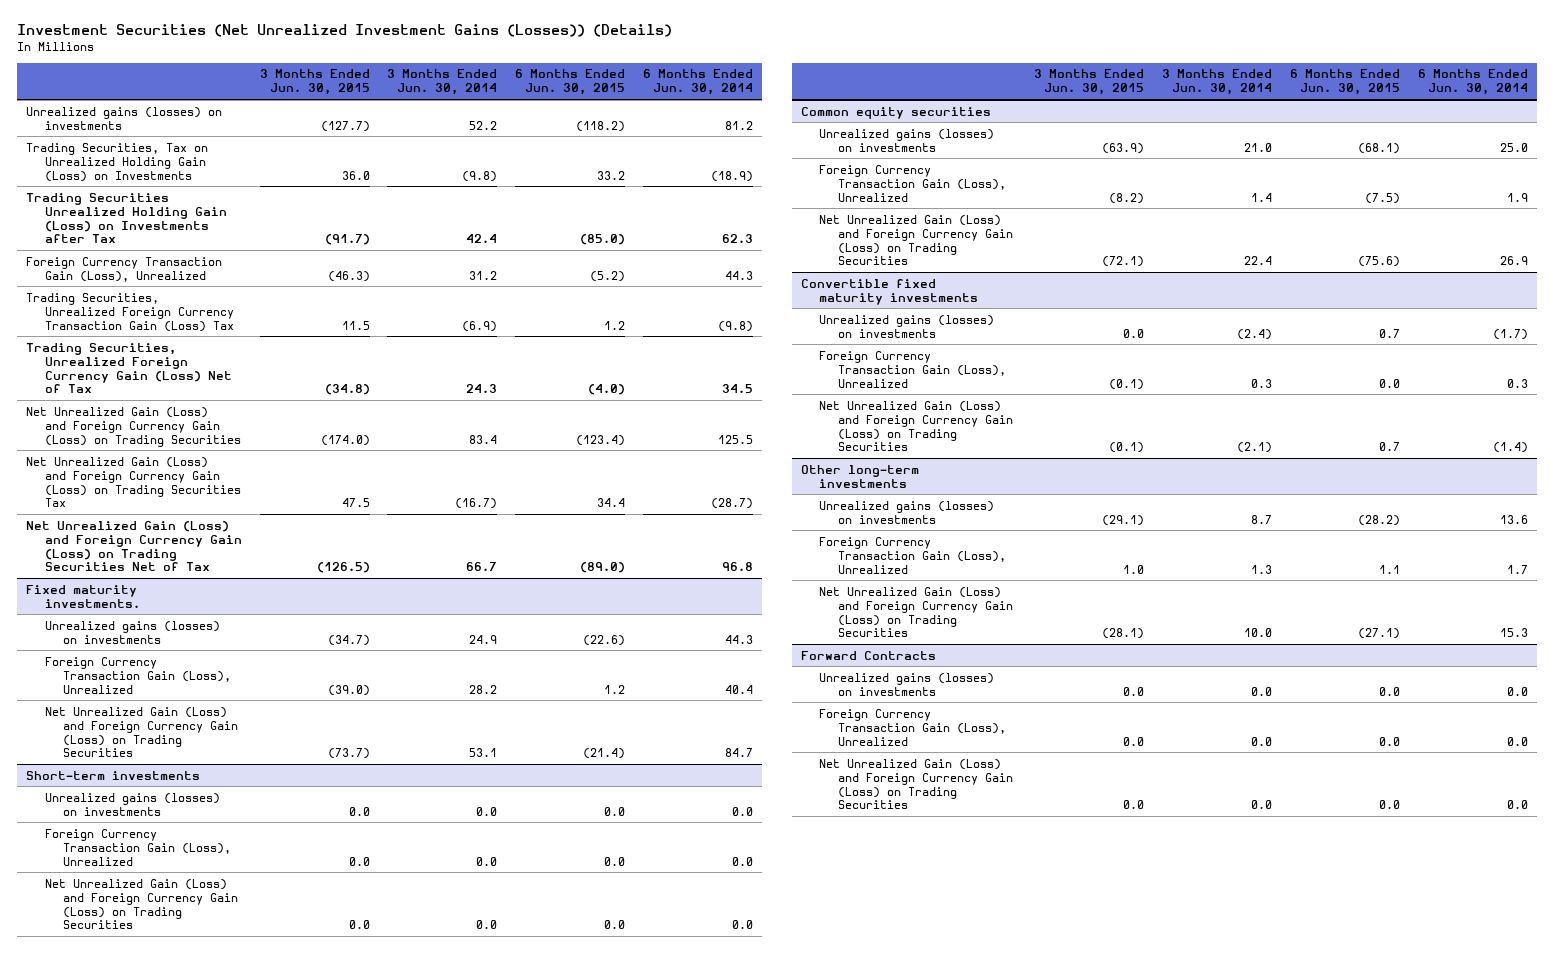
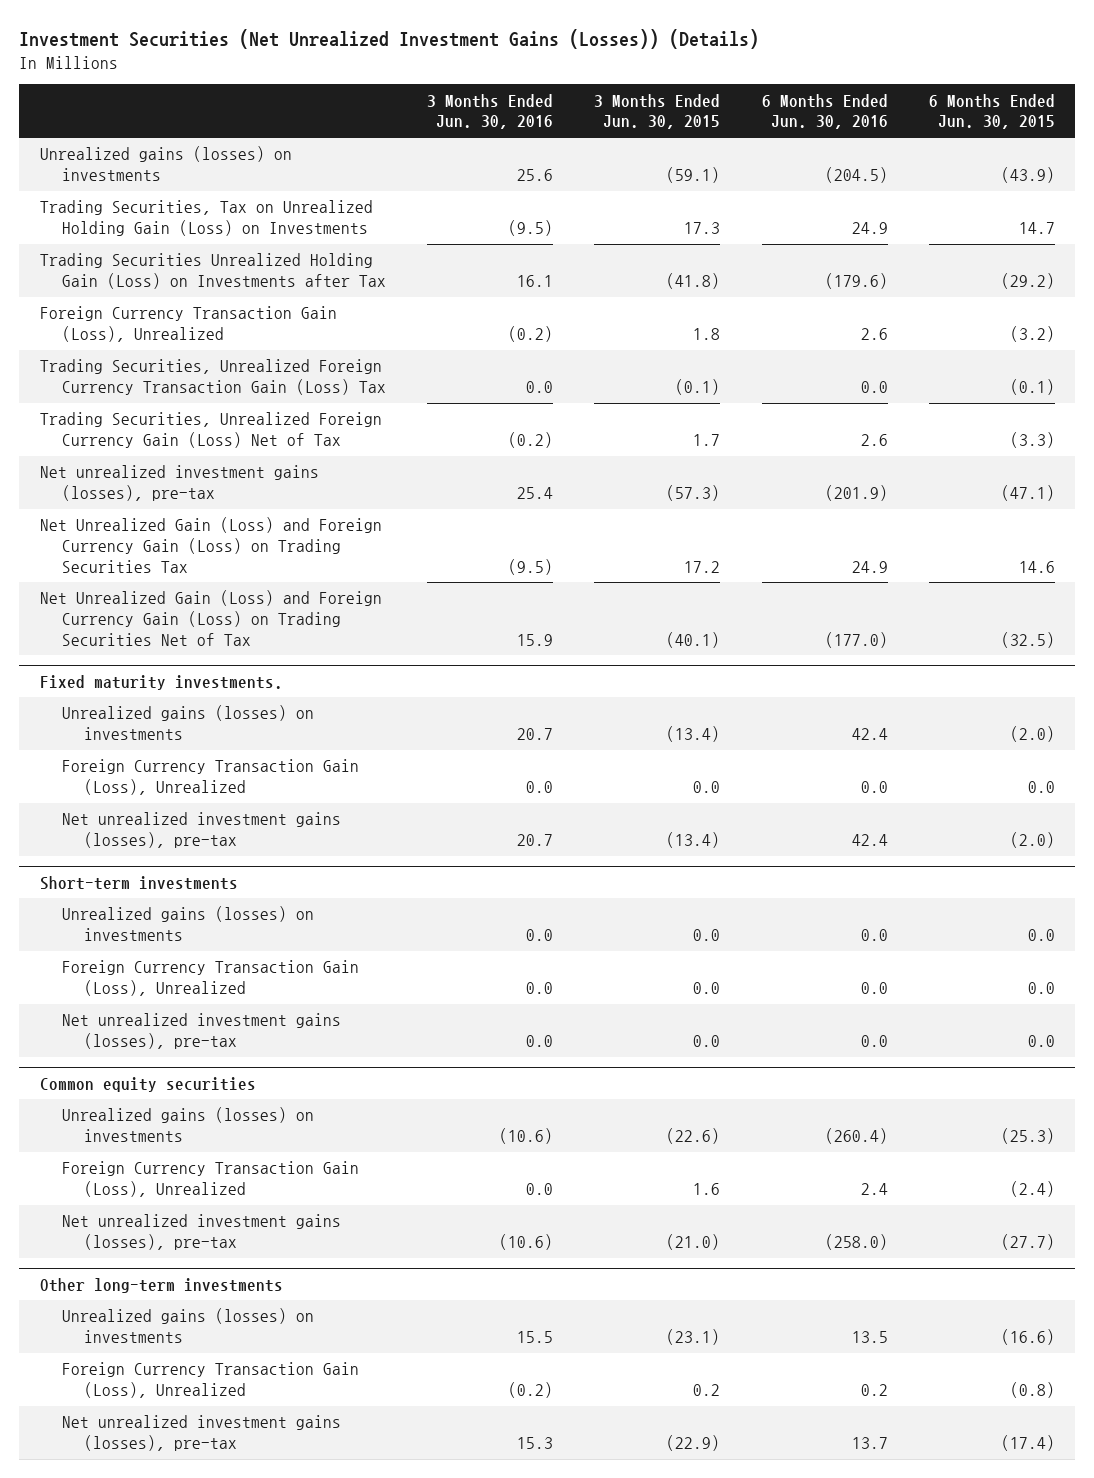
[387,69,498,96] 3 Months Ended Jun. 30, 2014 -> none
[643,69,754,96] 6 Months Ended Jun. 30, 2014 -> none
none -> [427,93,554,130] 3 Months Ended Jun. 30, 2016
none -> [761,93,888,130] 6 Months Ended Jun. 30, 2016
[320,120,370,132] (127.7) -> [666,166,721,183] (59.1)
[576,120,626,132] (118.2) -> [1000,166,1055,183] (43.9)
[341,170,370,180] 36.0 -> [684,221,721,234] 17.3
[597,170,626,180] 33.2 -> [1018,221,1055,234] 14.7
[324,234,370,246] (91.7) -> [666,272,721,289] (41.8)
[580,234,626,246] (85.0) -> [1000,272,1055,289] (29.2)
[327,270,370,282] (46.3) -> [693,327,721,340] 1.8
[590,270,626,282] (5.2) -> [1009,325,1055,342] (3.2)
[341,320,370,330] 11.5 -> [675,378,721,395] (0.1)
[604,320,626,330] 1.2 -> [1009,378,1055,395] (0.1)
[324,384,370,396] (34.8) -> [693,433,721,446] 1.7
[588,384,626,396] (4.0) -> [1009,431,1055,448] (3.3)
[25,406,241,447] Net Unrealized Gain (Loss) and Foreign Currency Gain (Loss) on Trading Securities -> [39,465,319,501] Net unrealized investment gains (losses), pre-tax
[320,434,370,446] (174.0) -> [666,484,721,501] (57.3)
[576,434,626,446] (123.4) -> [1000,484,1055,501] (47.1)
[341,498,370,508] 47.5 -> [684,560,721,573] 17.2
[597,498,626,508] 34.4 -> [1018,560,1055,573] 14.6
[316,562,370,574] (126.5) -> [666,631,721,648] (40.1)
[580,562,626,574] (89.0) -> [1000,631,1055,648] (32.5)
[327,634,370,646] (34.7) -> [666,725,721,742] (13.4)
[583,634,626,646] (22.6) -> [1009,725,1055,742] (2.0)
[327,684,370,696] (39.0) -> [693,780,721,793] 0.0
[604,684,626,694] 1.2 -> [1027,780,1055,793] 0.0
[44,706,239,758] Net Unrealized Gain (Loss) and Foreign Currency Gain (Loss) on Trading Securities -> [61,812,341,848] Net unrealized investment gains (losses), pre-tax
[327,748,370,760] (73.7) -> [666,831,721,848] (13.4)
[583,748,626,760] (21.4) -> [1009,831,1055,848] (2.0)
[44,878,239,930] Net Unrealized Gain (Loss) and Foreign Currency Gain (Loss) on Trading Securities -> [61,1013,341,1049] Net unrealized investment gains (losses), pre-tax
[800,278,979,305] Convertible fixed maturity investments -> none
[819,314,995,338] Unrealized gains (losses) on investments -> none
[819,350,1006,388] Foreign Currency Transaction Gain (Loss), Unrealized -> none
[819,400,1013,452] Net Unrealized Gain (Loss) and Foreign Currency Gain (Loss) on Trading Securities -> none
[1102,142,1145,154] (63.9) -> [666,1127,721,1144] (22.6)
[1358,142,1401,154] (68.1) -> [1000,1127,1055,1144] (25.3)
[1109,192,1145,204] (8.2) -> [693,1182,721,1195] 1.6
[1365,192,1401,204] (7.5) -> [1009,1180,1055,1197] (2.4)
[819,214,1013,266] Net Unrealized Gain (Loss) and Foreign Currency Gain (Loss) on Trading Securities -> [61,1214,341,1250] Net unrealized investment gains (losses), pre-tax
[1102,256,1145,268] (72.1) -> [666,1233,721,1250] (21.0)
[1358,256,1401,268] (75.6) -> [1000,1233,1055,1250] (27.7)
[800,650,936,660] Forward Contracts -> none
[819,672,995,696] Unrealized gains (losses) on investments -> none
[819,708,1006,746] Foreign Currency Transaction Gain (Loss), Unrealized -> none
[819,758,1013,810] Net Unrealized Gain (Loss) and Foreign Currency Gain (Loss) on Trading Securities -> none
[1102,514,1145,526] (29.1) -> [666,1328,721,1345] (23.1)
[1358,514,1401,526] (28.2) -> [1000,1328,1055,1345] (16.6)
[1123,564,1145,574] 1.0 -> [693,1383,721,1396] 0.2
[1379,564,1401,574] 1.1 -> [1009,1381,1055,1398] (0.8)
[819,586,1013,638] Net Unrealized Gain (Loss) and Foreign Currency Gain (Loss) on Trading Securities -> [61,1415,341,1451] Net unrealized investment gains (losses), pre-tax
[1102,628,1145,640] (28.1) -> [666,1434,721,1451] (22.9)
[1358,628,1401,640] (27.1) -> [1000,1434,1055,1451] (17.4)

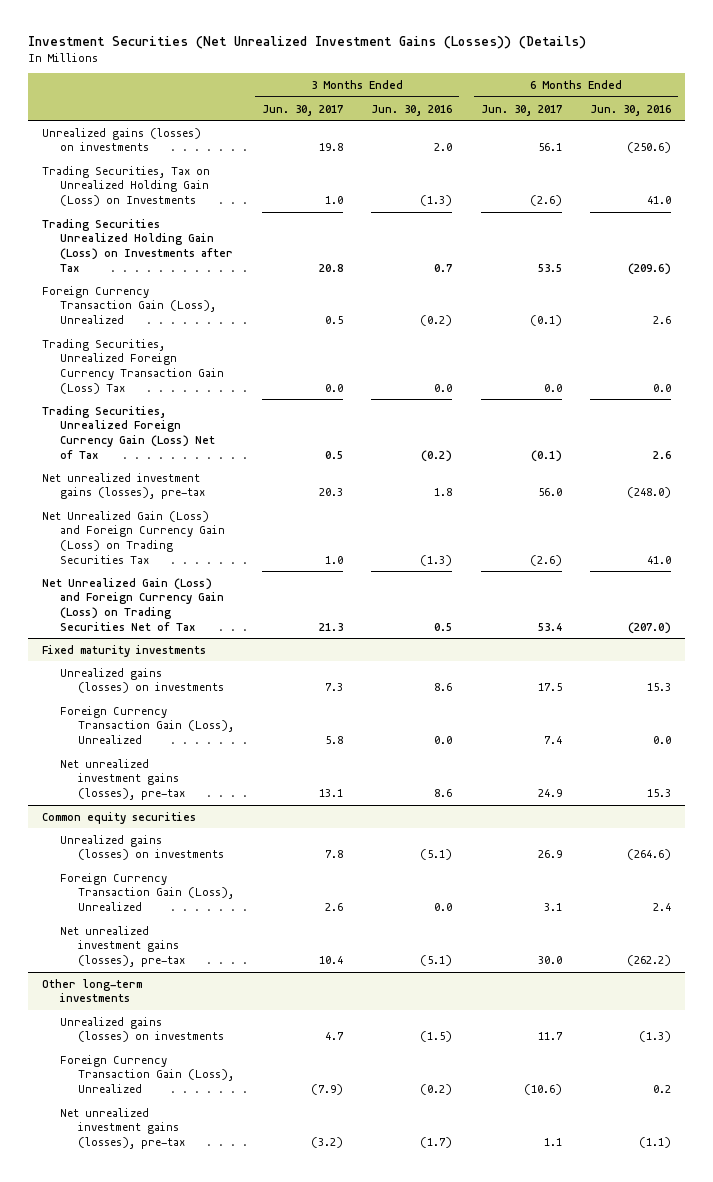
[594,93,721,130] 3 Months Ended Jun. 30, 2015 -> none
[928,93,1055,130] 6 Months Ended Jun. 30, 2015 -> none
none -> [262,104,344,116] Jun. 30, 2017
none -> [480,104,562,116] Jun. 30, 2017
[517,168,554,181] 25.6 -> [434,143,453,152] 2.0
[824,166,888,183] (204.5) -> [626,142,671,154] (250.6)
[508,219,554,236] (9.5) -> [420,195,453,207] (1.3)
[851,221,888,234] 24.9 -> [646,196,671,205] 41.0
[517,274,554,287] 16.1 -> [434,263,453,272] 0.7
[824,272,888,289] (179.6) -> [627,262,671,275] (209.6)
[61,759,359,795] Foreign Currency Transaction Gain (Loss), Unrealized -> none
[61,812,341,848] Net unrealized investment gains (losses), pre-tax -> none
[39,875,238,890] Short-term investments -> none
[61,906,314,941] Unrealized gains (losses) on investments -> none
[517,486,554,499] 25.4 -> [434,488,453,497] 1.8
[824,484,888,501] (201.9) -> [626,487,671,499] (248.0)
[508,558,554,575] (9.5) -> [420,554,453,566] (1.3)
[851,560,888,573] 24.9 -> [646,555,671,564] 41.0
[517,633,554,646] 15.9 -> [434,622,453,631] 0.5
[824,631,888,648] (177.0) -> [627,621,671,634] (207.0)
[39,674,283,690] Fixed maturity investments. -> [42,644,207,657] Fixed maturity investments
[517,727,554,740] 20.7 -> [434,683,453,692] 8.6
[851,727,888,740] 42.4 -> [646,683,671,692] 15.3
[526,1034,554,1047] 0.0 -> [434,789,453,798] 8.6
[860,1034,888,1047] 0.0 -> [646,789,671,798] 15.3
[499,1127,554,1144] (10.6) -> [420,849,453,861] (5.1)
[824,1127,888,1144] (260.4) -> [626,849,671,861] (264.6)
[499,1233,554,1250] (10.6) -> [420,955,453,967] (5.1)
[824,1233,888,1250] (258.0) -> [626,955,671,967] (262.2)
[517,1330,554,1343] 15.5 -> [420,1031,453,1043] (1.5)
[851,1330,888,1343] 13.5 -> [638,1031,671,1043] (1.3)
[517,1436,554,1449] 15.3 -> [420,1137,453,1149] (1.7)
[851,1436,888,1449] 13.7 -> [638,1137,671,1149] (1.1)

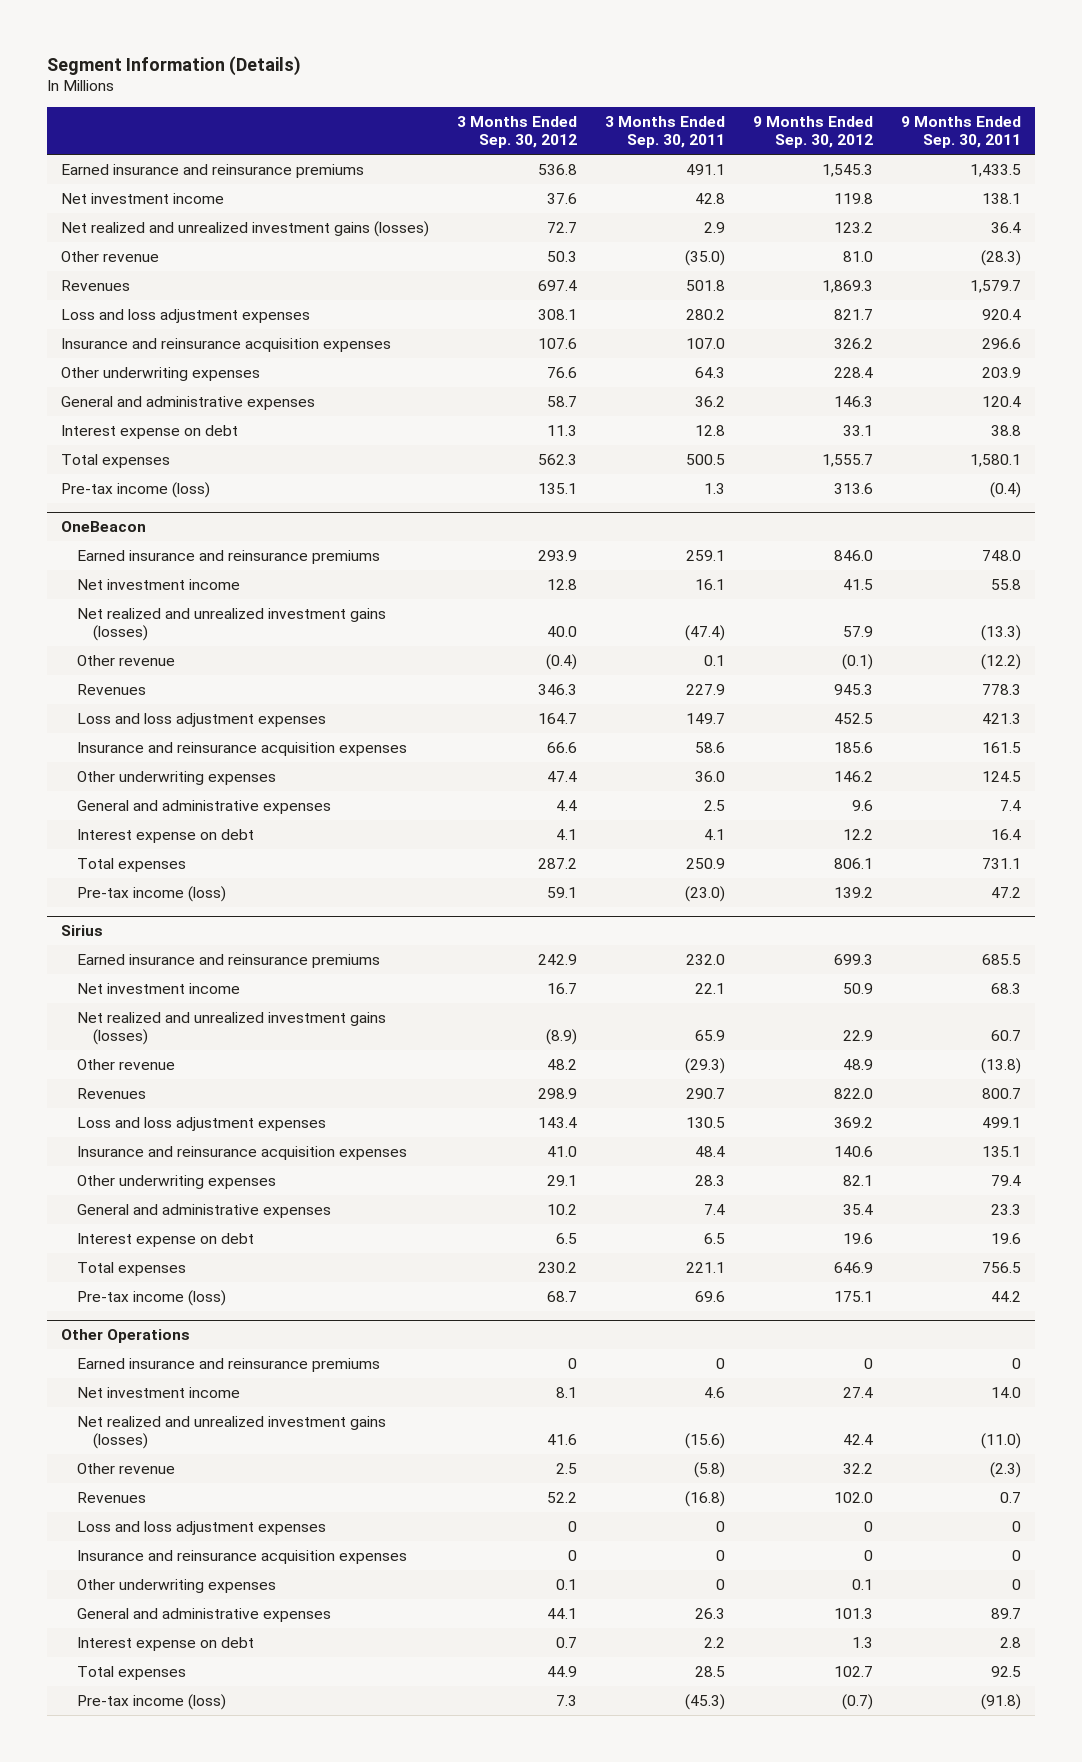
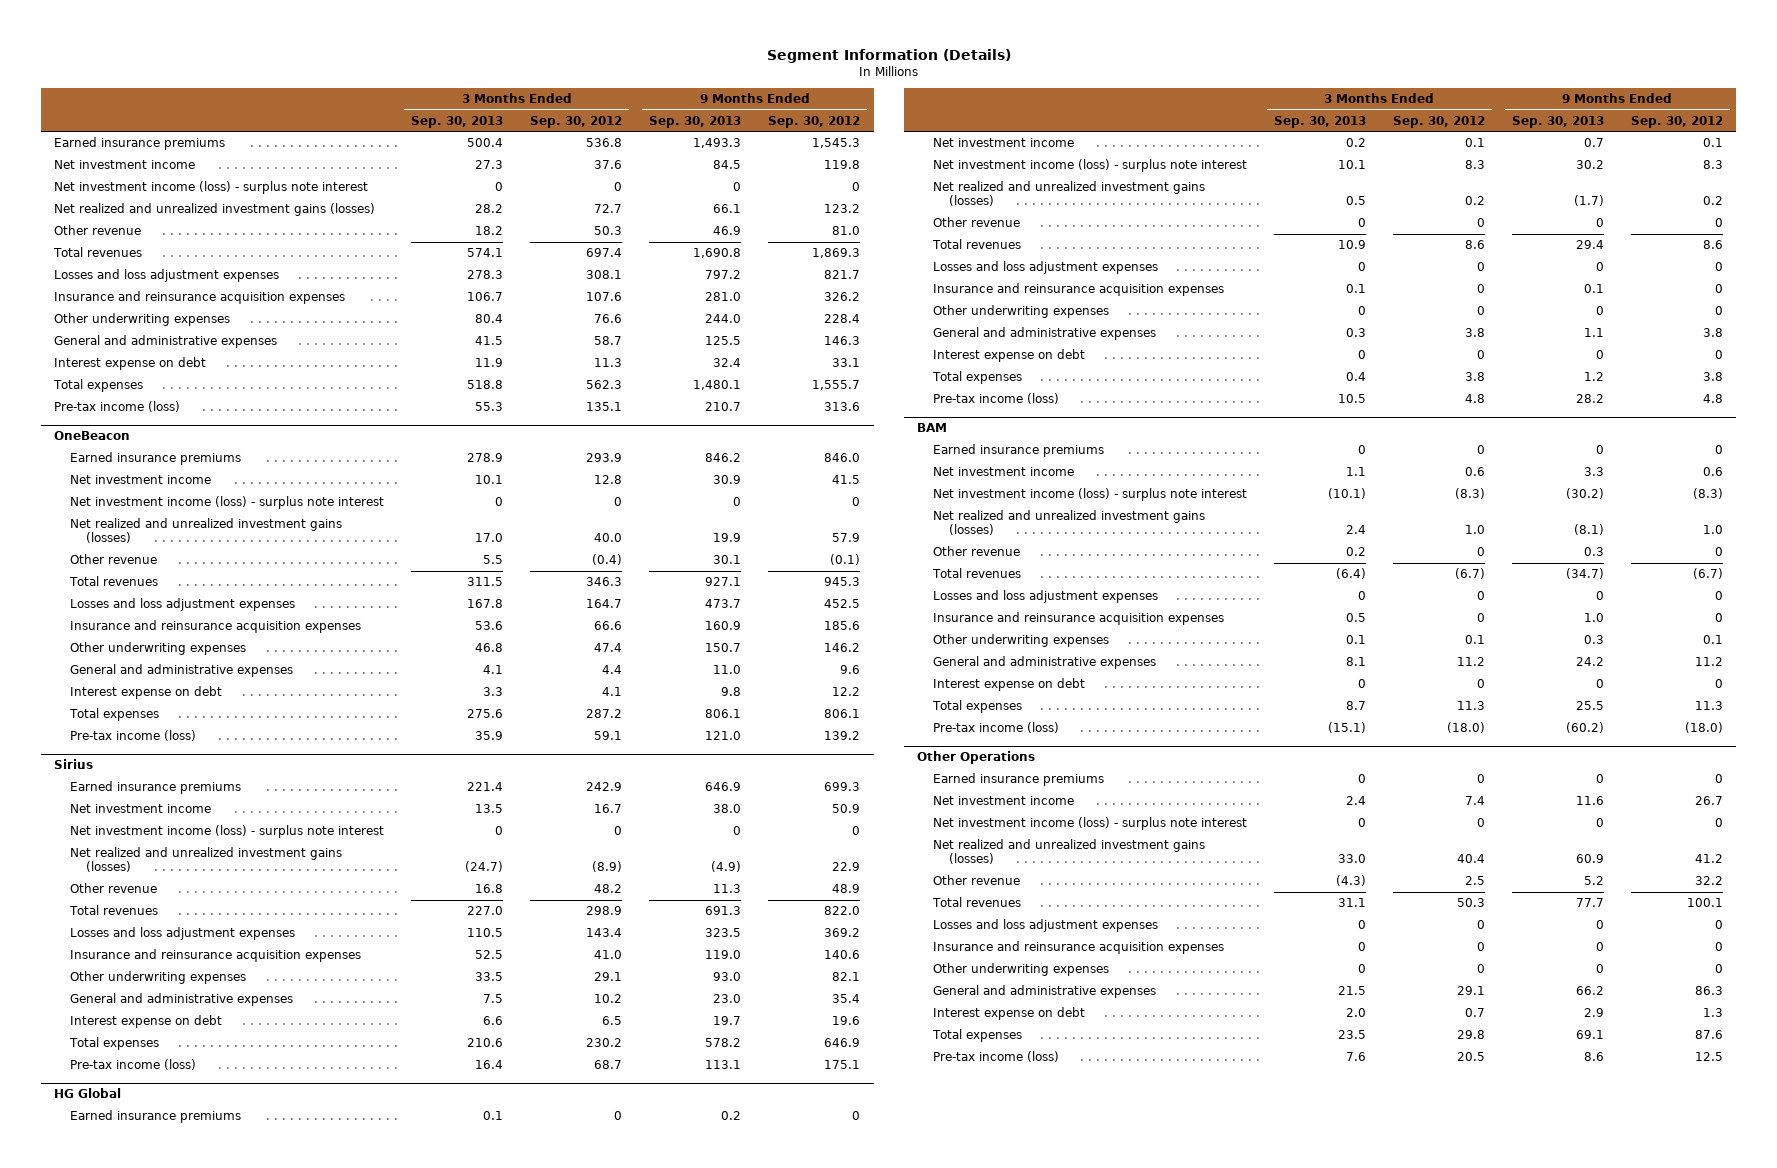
[605,115,726,149] 3 Months Ended Sep. 30, 2011 -> none
[901,115,1022,149] 9 Months Ended Sep. 30, 2011 -> none
none -> [411,115,504,128] Sep. 30, 2013
none -> [649,115,742,128] Sep. 30, 2013
[60,163,364,178] Earned insurance and reinsurance premiums -> [54,137,226,151] Earned insurance premiums
none -> [54,181,369,195] Net investment income (loss) - surplus note interest
[60,279,130,291] Revenues -> [53,247,143,258] Total revenues
[60,308,310,323] Loss and loss adjustment expenses -> [54,269,280,283] Losses and loss adjustment expenses
[76,549,380,564] Earned insurance and reinsurance premiums -> [70,452,242,466] Earned insurance premiums
none -> [70,496,385,510] Net investment income (loss) - surplus note interest
[76,683,146,695] Revenues -> [69,576,159,587] Total revenues
[76,712,326,727] Loss and loss adjustment expenses -> [70,598,296,612] Losses and loss adjustment expenses
[76,953,380,968] Earned insurance and reinsurance premiums -> [70,781,242,795] Earned insurance premiums
none -> [70,825,385,839] Net investment income (loss) - surplus note interest
[76,1087,146,1099] Revenues -> [69,905,159,916] Total revenues
[76,1116,326,1131] Loss and loss adjustment expenses -> [70,927,296,941] Losses and loss adjustment expenses
none -> [54,1088,122,1099] HG Global
none -> [70,1110,242,1124] Earned insurance premiums
none -> [932,138,1074,148] Net investment income
none -> [932,159,1247,173] Net investment income (loss) - surplus note interest
none -> [932,181,1205,207] Net realized and unrealized investment gains (losses)
none -> [932,217,1020,228] Other revenue
none -> [931,239,1021,250] Total revenues
none -> [932,261,1158,275] Losses and loss adjustment expenses
none -> [932,283,1224,297] Insurance and reinsurance acquisition expenses
none -> [932,305,1109,319] Other underwriting expenses
none -> [932,327,1156,341] General and administrative expenses
none -> [932,349,1085,363] Interest expense on debt
none -> [931,371,1022,385] Total expenses
none -> [932,393,1059,405] Pre-tax income (loss)
none -> [917,423,948,433] BAM
none -> [932,444,1104,458] Earned insurance premiums
none -> [932,467,1074,477] Net investment income
none -> [932,488,1247,502] Net investment income (loss) - surplus note interest
none -> [932,510,1205,536] Net realized and unrealized investment gains (losses)
none -> [932,546,1020,557] Other revenue
none -> [931,568,1021,579] Total revenues
none -> [932,590,1158,604] Losses and loss adjustment expenses
none -> [932,612,1224,626] Insurance and reinsurance acquisition expenses
none -> [932,634,1109,648] Other underwriting expenses
none -> [932,656,1156,670] General and administrative expenses
none -> [932,678,1085,692] Interest expense on debt
none -> [931,700,1022,714] Total expenses
none -> [932,722,1059,734] Pre-tax income (loss)
[76,1357,380,1372] Earned insurance and reinsurance premiums -> [932,773,1104,787] Earned insurance premiums
[555,1386,577,1398] 8.1 -> [1464,796,1485,806] 7.4
[843,1386,874,1398] 27.4 -> [1694,796,1723,806] 26.7
none -> [932,817,1247,831] Net investment income (loss) - surplus note interest
[546,1434,577,1446] 41.6 -> [1456,854,1485,864] 40.4
[843,1434,874,1446] 42.4 -> [1694,854,1723,864] 41.2
[76,1491,146,1503] Revenues -> [931,897,1021,908] Total revenues
[546,1491,577,1503] 52.2 -> [1456,898,1485,908] 50.3
[834,1491,874,1503] 102.0 -> [1686,898,1723,908] 100.1
[76,1520,326,1535] Loss and loss adjustment expenses -> [932,919,1158,933] Losses and loss adjustment expenses
[555,1578,577,1590] 0.1 -> [1476,964,1485,974] 0
[852,1578,874,1590] 0.1 -> [1714,964,1723,974] 0
[546,1607,577,1619] 44.1 -> [1456,986,1485,996] 29.1
[834,1607,874,1619] 101.3 -> [1694,986,1723,996] 86.3
[546,1665,577,1677] 44.9 -> [1456,1030,1485,1040] 29.8
[834,1665,874,1677] 102.7 -> [1694,1030,1723,1040] 87.6
[555,1694,577,1706] 7.3 -> [1456,1052,1485,1062] 20.5
[842,1693,874,1710] (0.7) -> [1694,1052,1723,1062] 12.5

